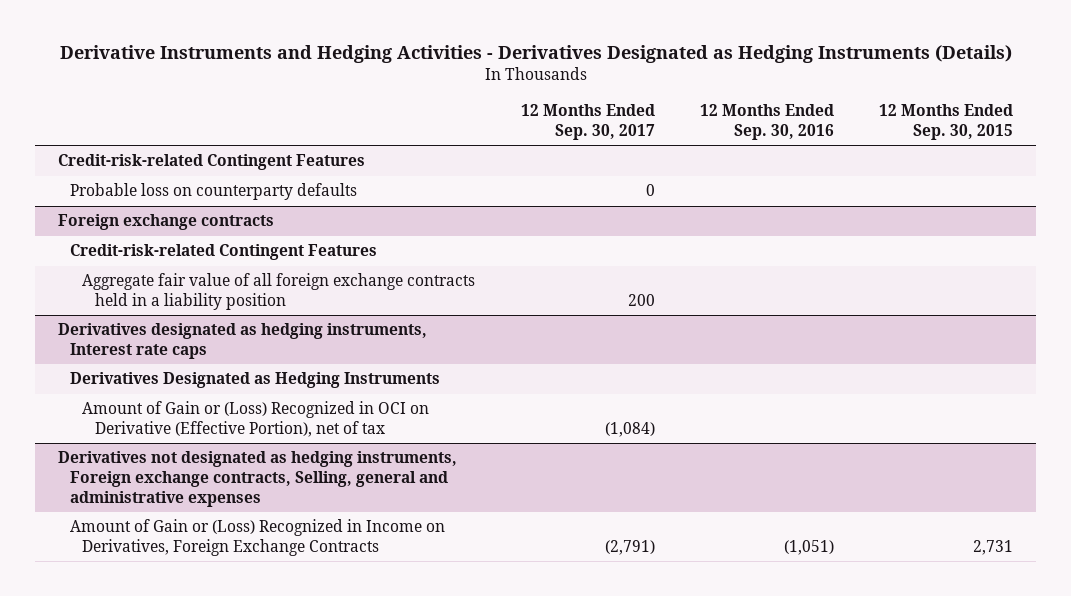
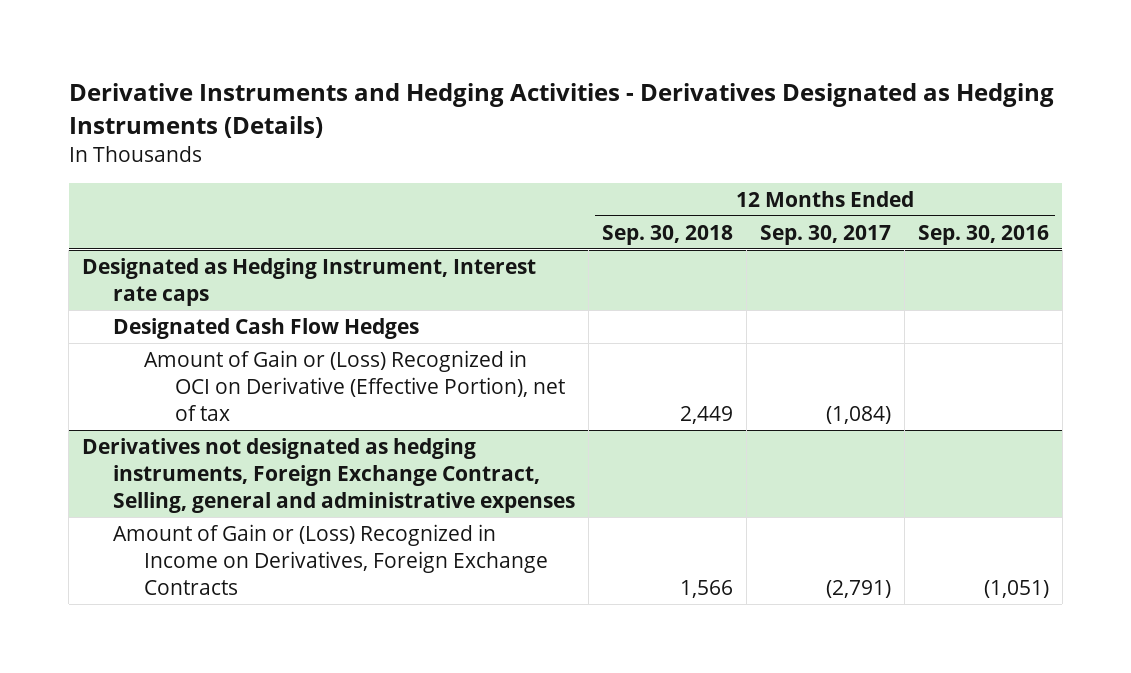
[879,104,1014,140] 12 Months Ended Sep. 30, 2015 -> none
none -> [602,224,734,245] Sep. 30, 2018
[57,154,365,171] Credit-risk-related Contingent Features -> none
[70,183,358,201] Probable loss on counterparty defaults -> none
[57,214,274,231] Foreign exchange contracts -> none
[70,244,378,261] Credit-risk-related Contingent Features -> none
[82,273,476,311] Aggregate fair value of all foreign exchange contracts held in a liability position -> none
[57,323,427,360] Derivatives designated as hedging instruments, Interest rate caps -> [82,257,537,306] Designated as Hedging Instrument, Interest rate caps
[70,372,441,389] Derivatives Designated as Hedging Instruments -> [113,317,420,339] Designated Cash Flow Hedges
[57,451,457,507] Derivatives not designated as hedging instruments, Foreign exchange contracts, Selling, general and administrative expenses -> [82,437,576,513] Derivatives not designated as hedging instruments, Foreign Exchange Contract, Selling, general and administrative expenses

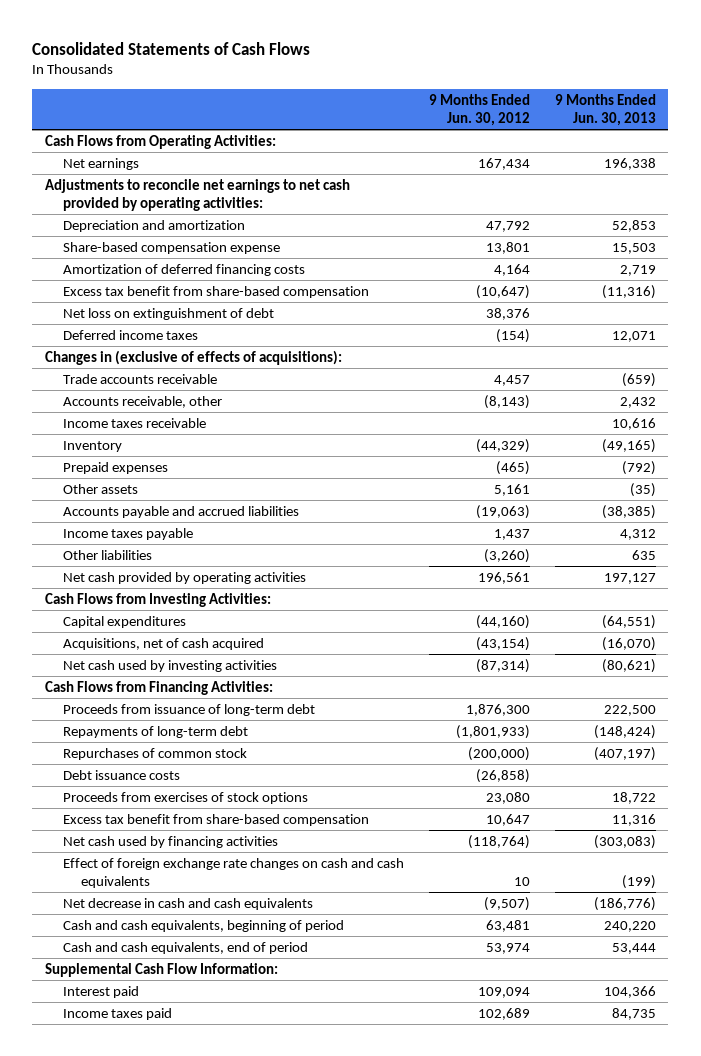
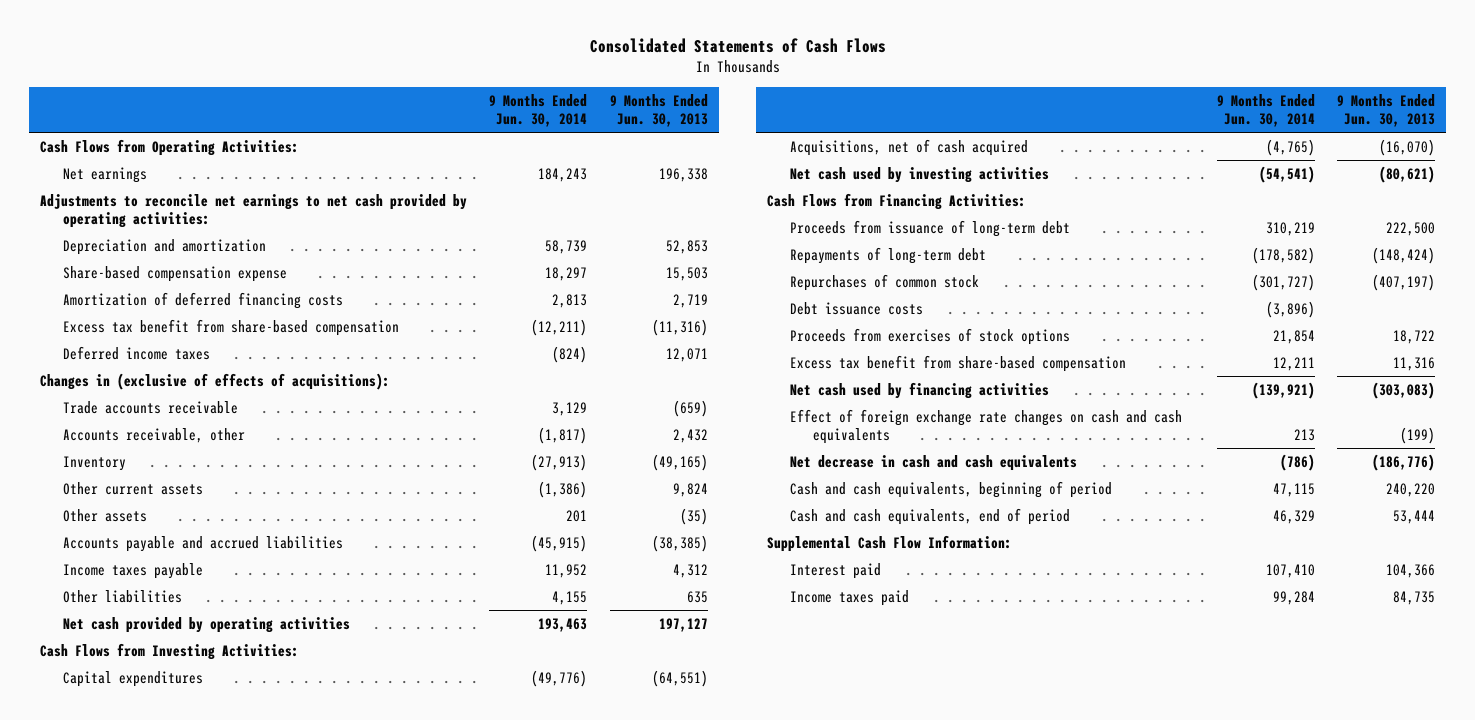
[428,93,530,126] 9 Months Ended Jun. 30, 2012 -> none
none -> [489,94,588,128] 9 Months Ended Jun. 30, 2014
[62,307,274,320] Net loss on extinguishment of debt -> none
[62,417,206,428] Income taxes receivable -> none
[62,461,168,474] Prepaid expenses -> none
none -> [62,481,203,495] Other current assets

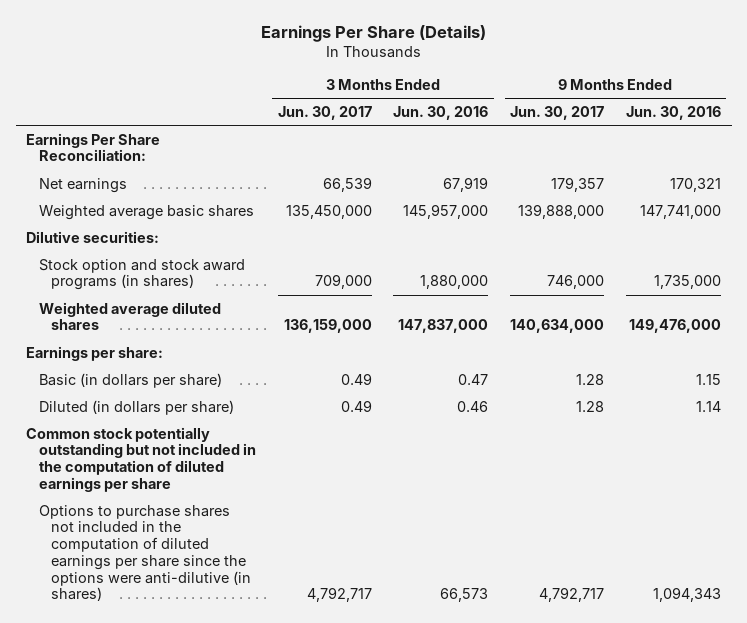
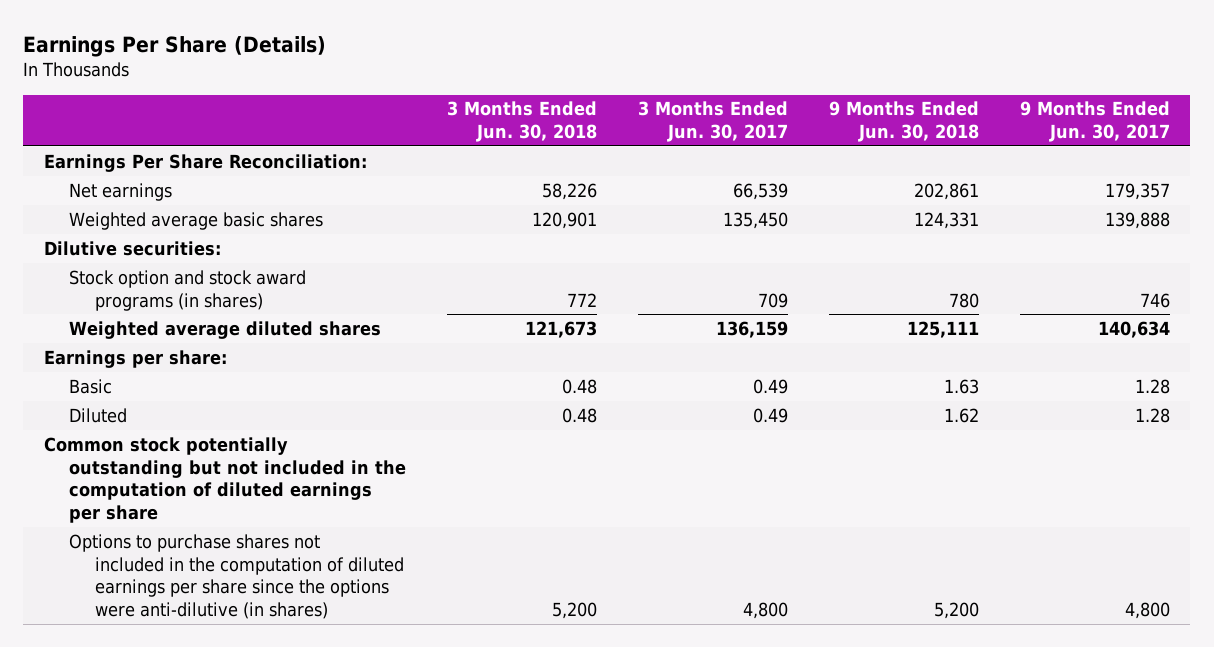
[393,106,489,121] Jun. 30, 2016 -> none
[625,106,721,121] Jun. 30, 2016 -> none
none -> [447,101,598,143] 3 Months Ended Jun. 30, 2018
none -> [828,101,979,143] 9 Months Ended Jun. 30, 2018
[285,204,372,219] 135,450,000 -> [723,211,789,229] 135,450
[518,203,605,219] 139,888,000 -> [1104,211,1170,229] 139,888
[314,274,372,290] 709,000 -> [758,292,789,308] 709
[547,275,605,290] 746,000 -> [1139,292,1170,308] 746
[283,319,372,334] 136,159,000 -> [716,320,789,338] 136,159
[510,319,605,334] 140,634,000 -> [1097,320,1170,338] 140,634
[38,372,222,388] Basic (in dollars per share) -> [69,378,113,394] Basic
[38,399,234,415] Diluted (in dollars per share) -> [69,407,128,423] Diluted
[306,587,372,603] 4,792,717 -> [743,602,789,620] 4,800
[539,587,605,603] 4,792,717 -> [1124,602,1170,620] 4,800

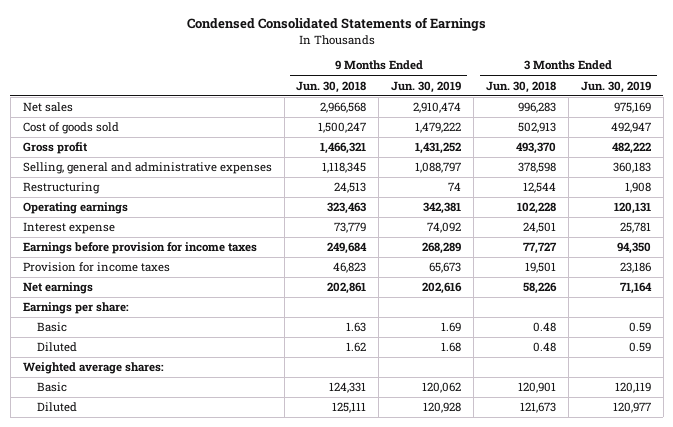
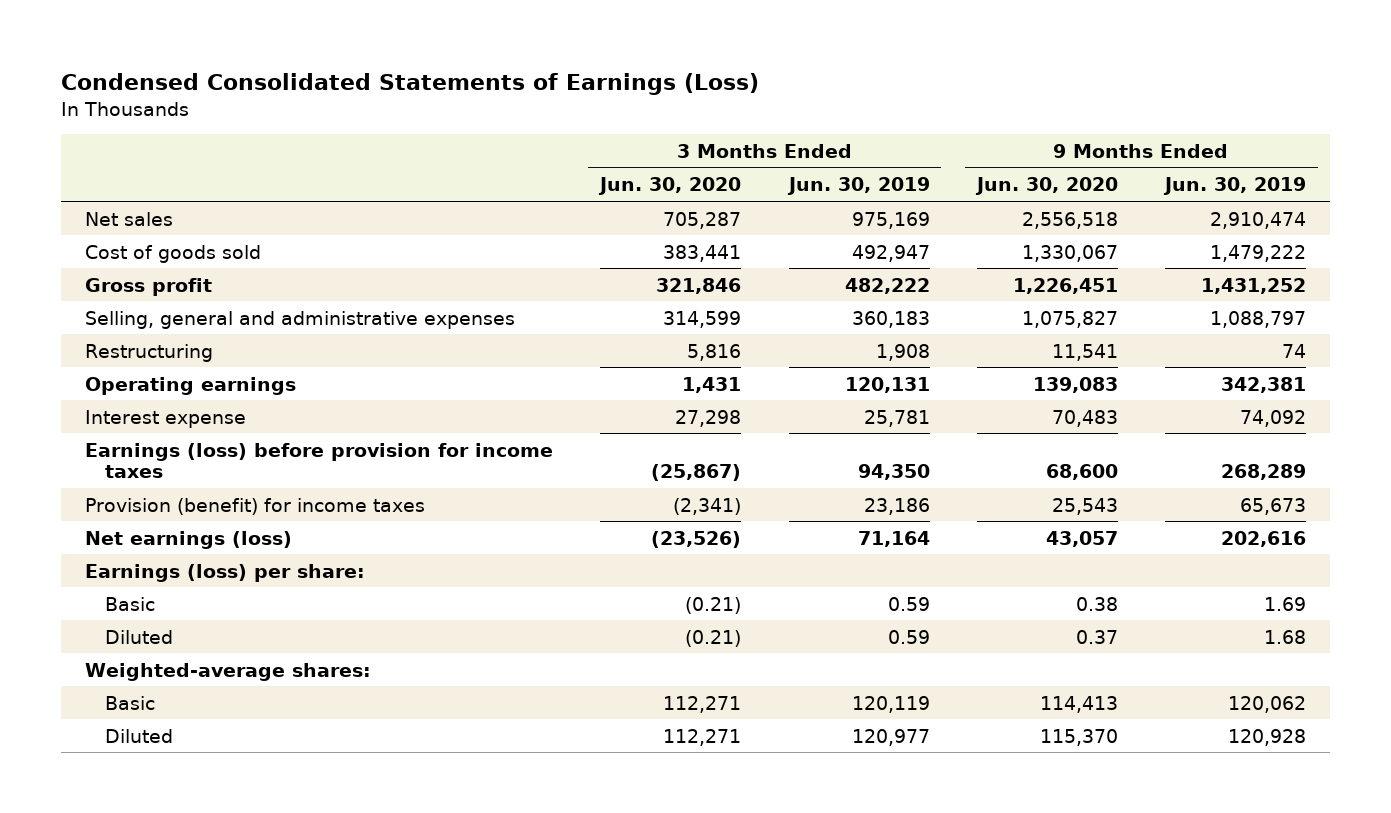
[186,17,486,32] Condensed Consolidated Statements of Earnings -> [61,73,760,96] Condensed Consolidated Statements of Earnings (Loss)
[296,80,367,93] Jun. 30, 2018 -> none
[486,80,557,93] Jun. 30, 2018 -> none
none -> [598,177,742,196] Jun. 30, 2020
none -> [974,177,1118,196] Jun. 30, 2020
[22,242,257,255] Earnings before provision for income taxes -> [84,442,553,479] Earnings (loss) before provision for income taxes
[22,262,170,273] Provision for income taxes -> [84,497,425,515] Provision (benefit) for income taxes
[22,282,93,295] Net earnings -> [84,530,292,549] Net earnings (loss)
[22,302,129,315] Earnings per share: -> [84,563,365,582] Earnings (loss) per share:
[22,362,164,375] Weighted average shares: -> [84,662,371,681] Weighted-average shares:

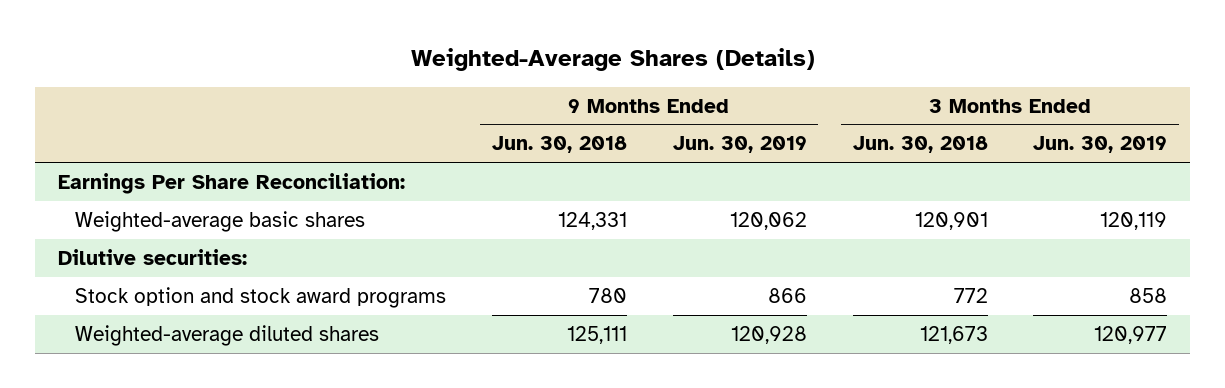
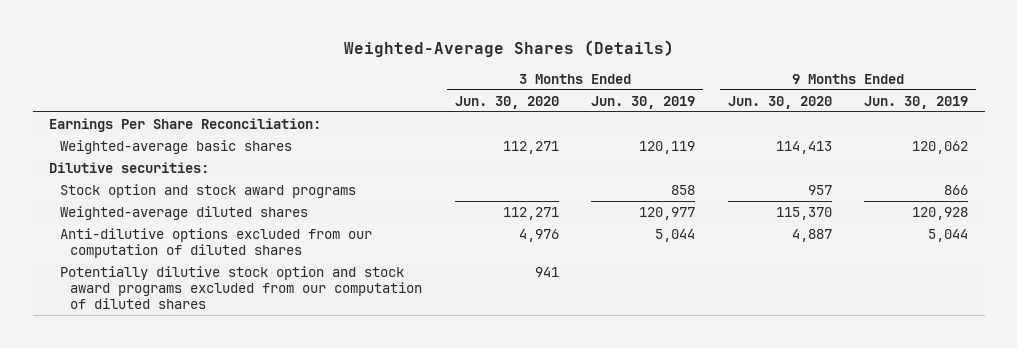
[491,136,627,154] Jun. 30, 2018 -> none
[852,136,988,154] Jun. 30, 2018 -> none
none -> [454,95,559,109] Jun. 30, 2020
none -> [727,95,832,109] Jun. 30, 2020
none -> [59,227,372,259] Anti-dilutive options excluded from our computation of diluted shares
none -> [59,265,423,310] Potentially dilutive stock option and stock award programs excluded from our computation of diluted shares

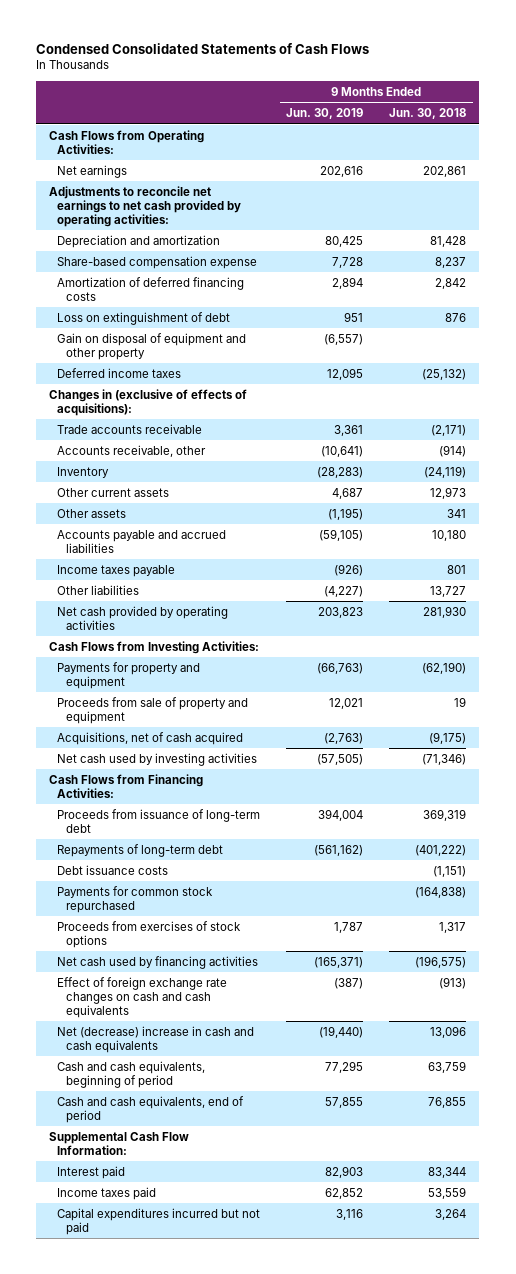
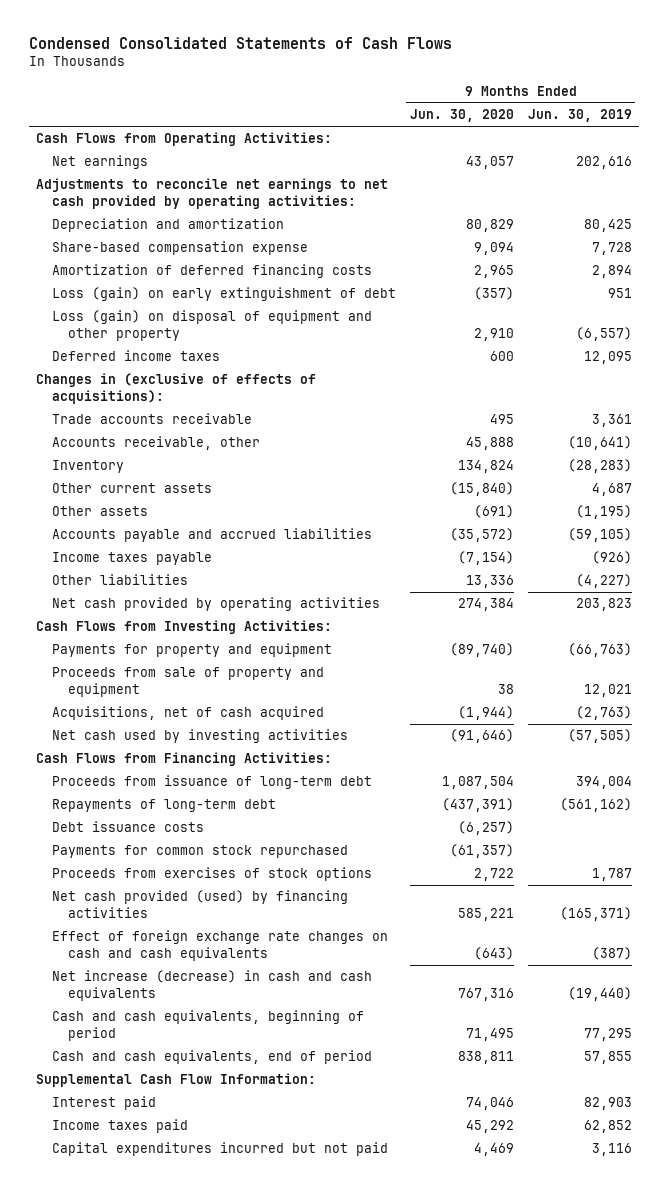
[389,108,467,120] Jun. 30, 2018 -> none
none -> [409,109,514,123] Jun. 30, 2020
[57,311,231,325] Loss on extinguishment of debt -> [52,287,397,302] Loss (gain) on early extinguishment of debt
[57,332,247,360] Gain on disposal of equipment and other property -> [52,310,373,341] Loss (gain) on disposal of equipment and other property
[57,955,259,969] Net cash used by financing activities -> [52,890,349,918] Net cash provided (used) by financing activities
[57,1025,255,1053] Net (decrease) increase in cash and cash equivalents -> [52,970,373,1001] Net increase (decrease) in cash and cash equivalents

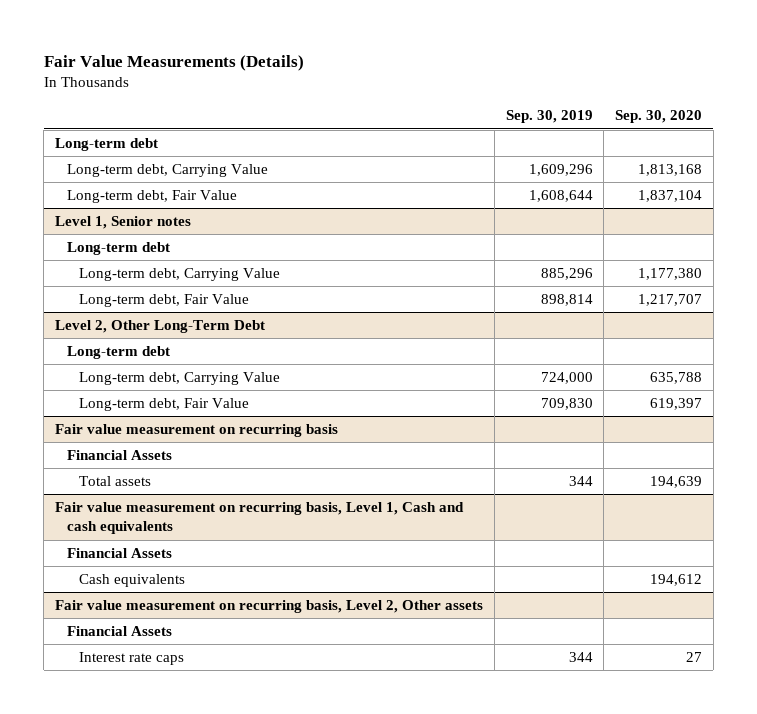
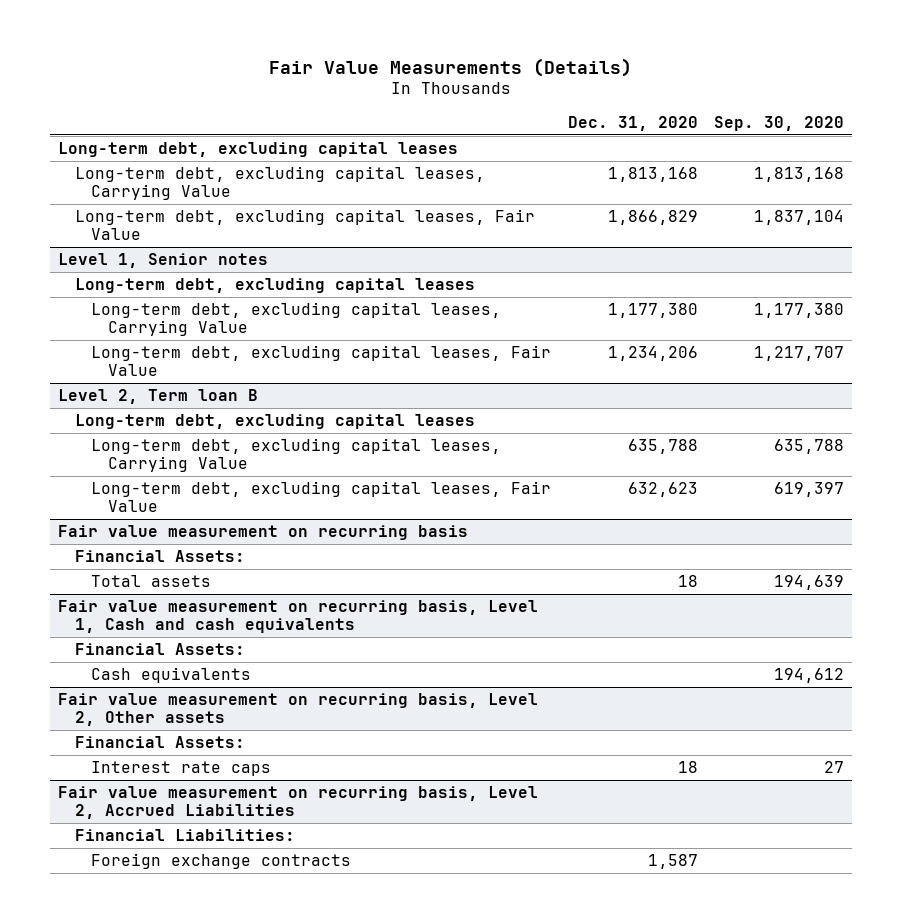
[505,110,593,124] Sep. 30, 2019 -> none
none -> [567,115,698,131] Dec. 31, 2020
[55,138,159,152] Long-term debt -> [57,142,458,158] Long-term debt, excluding capital leases
[67,164,269,178] Long-term debt, Carrying Value -> [74,166,485,201] Long-term debt, excluding capital leases, Carrying Value
[67,190,238,204] Long-term debt, Fair Value -> [74,209,535,241] Long-term debt, excluding capital leases, Fair Value
[55,320,266,334] Level 2, Other Long-Term Debt -> none
[67,242,171,256] Long-term debt -> [74,278,475,294] Long-term debt, excluding capital leases
[79,268,281,282] Long-term debt, Carrying Value -> [91,302,502,337] Long-term debt, excluding capital leases, Carrying Value
[79,294,250,308] Long-term debt, Fair Value -> [91,345,552,377] Long-term debt, excluding capital leases, Fair Value
none -> [57,389,258,405] Level 2, Term loan B
[67,346,171,360] Long-term debt -> [74,414,475,430] Long-term debt, excluding capital leases
[79,372,281,386] Long-term debt, Carrying Value -> [91,438,502,473] Long-term debt, excluding capital leases, Carrying Value
[79,398,250,412] Long-term debt, Fair Value -> [91,481,552,513] Long-term debt, excluding capital leases, Fair Value
[67,450,173,461] Financial Assets -> [74,550,245,563] Financial Assets:
[67,548,173,559] Financial Assets -> [74,643,245,656] Financial Assets:
[67,626,173,637] Financial Assets -> [74,736,245,749] Financial Assets:
none -> [57,786,538,820] Fair value measurement on recurring basis, Level 2, Accrued Liabilities
none -> [74,829,295,842] Financial Liabilities:
none -> [91,853,352,870] Foreign exchange contracts

